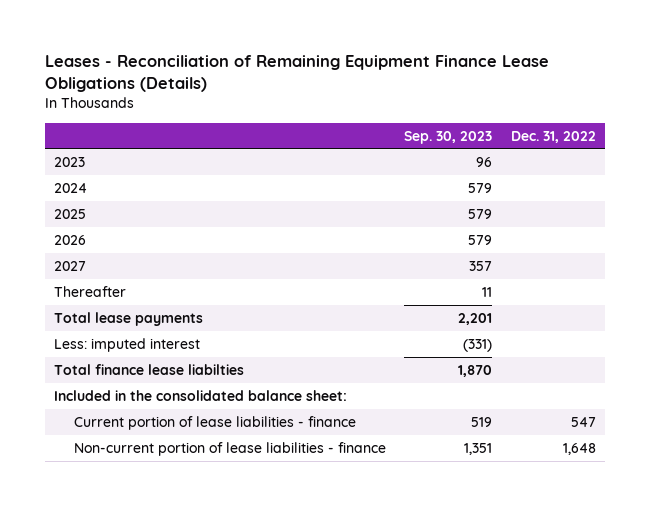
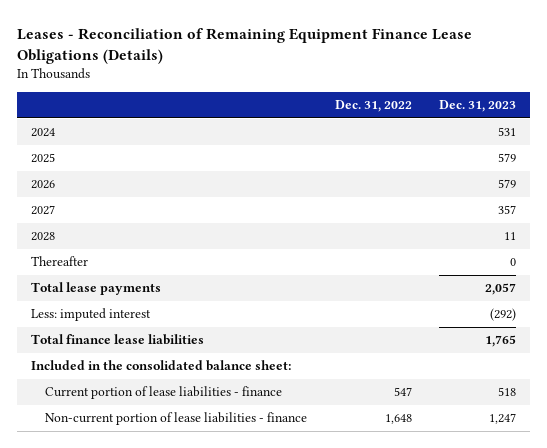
[404,130,493,144] Sep. 30, 2023 -> none
none -> [438,100,516,113] Dec. 31, 2023
[54,156,86,167] 2023 -> none
none -> [31,232,56,242] 2028
[54,363,245,375] Total finance lease liabilties -> [31,334,205,346] Total finance lease liabilities

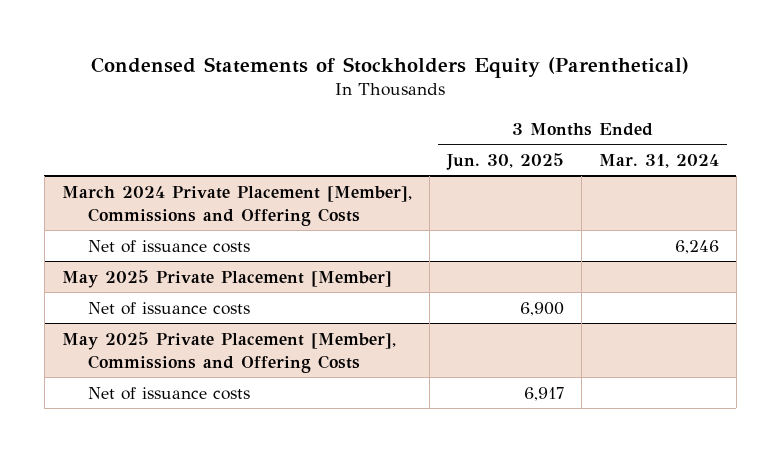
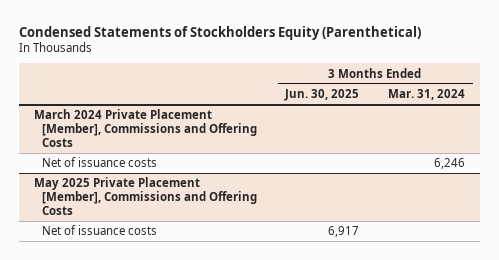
[61,269,392,288] May 2025 Private Placement [Member] -> none
[87,301,250,315] Net of issuance costs -> none

